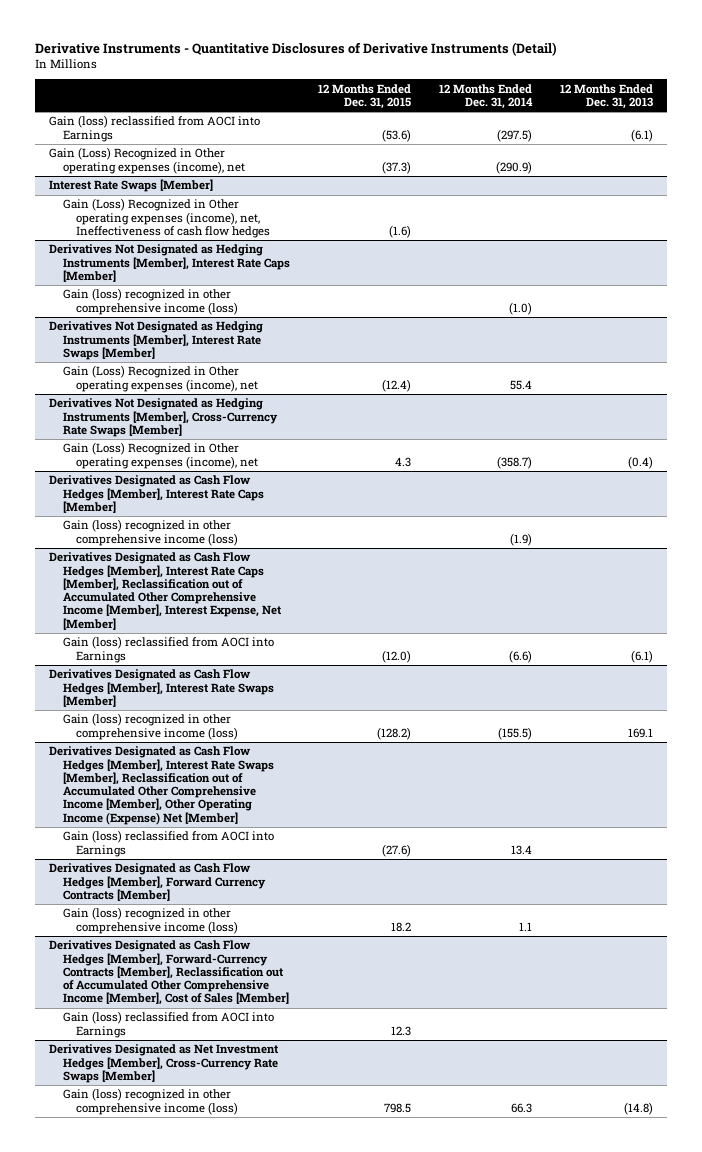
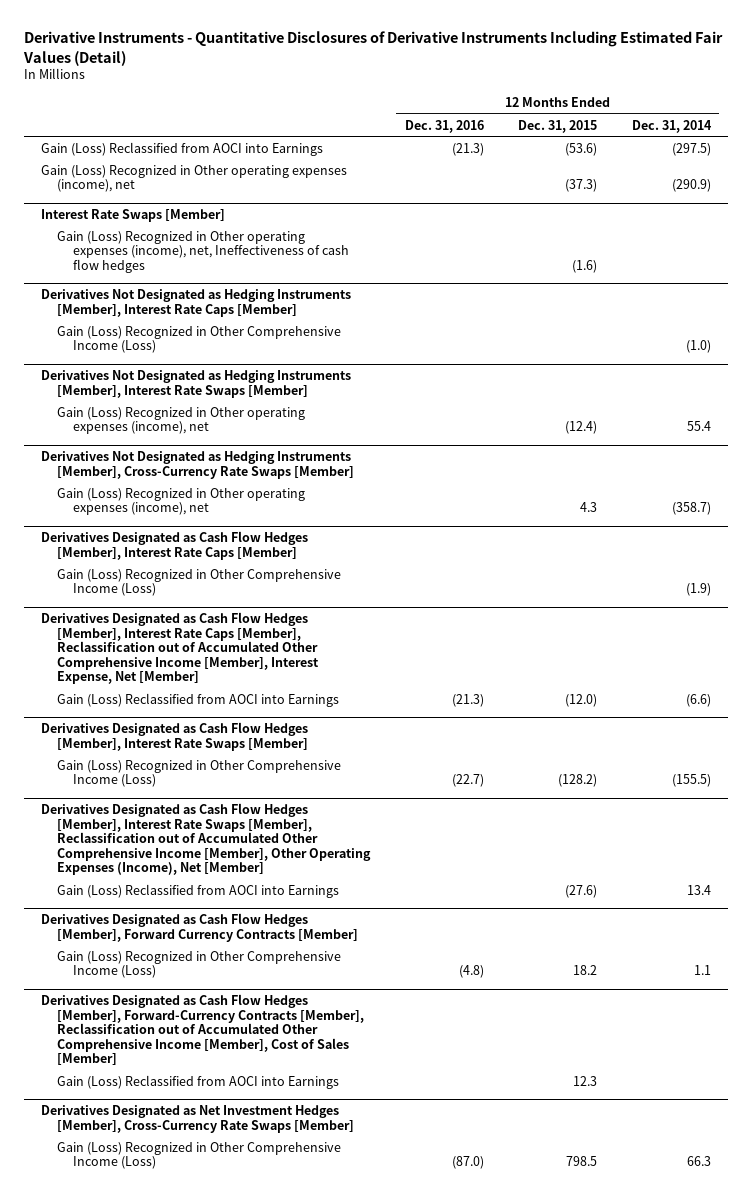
[35,41,558,56] Derivative Instruments - Quantitative Disclosures of Derivative Instruments (Detail) -> [22,31,723,66] Derivative Instruments - Quantitative Disclosures of Derivative Instruments Including Estimated Fair Values (Detail)
[559,83,653,109] 12 Months Ended Dec. 31, 2013 -> none
none -> [404,119,484,133] Dec. 31, 2016
[49,115,261,142] Gain (loss) reclassified from AOCI into Earnings -> [41,141,324,156] Gain (Loss) Reclassified from AOCI into Earnings
[62,288,239,315] Gain (loss) recognized in other comprehensive income (loss) -> [57,325,342,354] Gain (Loss) Recognized in Other Comprehensive Income (Loss)
[62,519,239,546] Gain (loss) recognized in other comprehensive income (loss) -> [57,568,342,597] Gain (Loss) Recognized in Other Comprehensive Income (Loss)
[62,636,274,663] Gain (loss) reclassified from AOCI into Earnings -> [57,692,340,707] Gain (Loss) Reclassified from AOCI into Earnings
[62,713,239,740] Gain (loss) recognized in other comprehensive income (loss) -> [57,759,342,788] Gain (Loss) Recognized in Other Comprehensive Income (Loss)
[49,746,274,825] Derivatives Designated as Cash Flow Hedges [Member], Interest Rate Swaps [Member], Reclassification out of Accumulated Other Comprehensive Income [Member], Other Operating Income (Expense) Net [Member] -> [41,802,372,876] Derivatives Designated as Cash Flow Hedges [Member], Interest Rate Swaps [Member], Reclassification out of Accumulated Other Comprehensive Income [Member], Other Operating Expenses (Income), Net [Member]
[62,830,274,857] Gain (loss) reclassified from AOCI into Earnings -> [57,883,340,898] Gain (Loss) Reclassified from AOCI into Earnings
[62,907,239,934] Gain (loss) recognized in other comprehensive income (loss) -> [57,950,342,979] Gain (Loss) Recognized in Other Comprehensive Income (Loss)
[62,1011,274,1038] Gain (loss) reclassified from AOCI into Earnings -> [57,1074,340,1089] Gain (Loss) Reclassified from AOCI into Earnings
[62,1088,239,1115] Gain (loss) recognized in other comprehensive income (loss) -> [57,1141,342,1170] Gain (Loss) Recognized in Other Comprehensive Income (Loss)

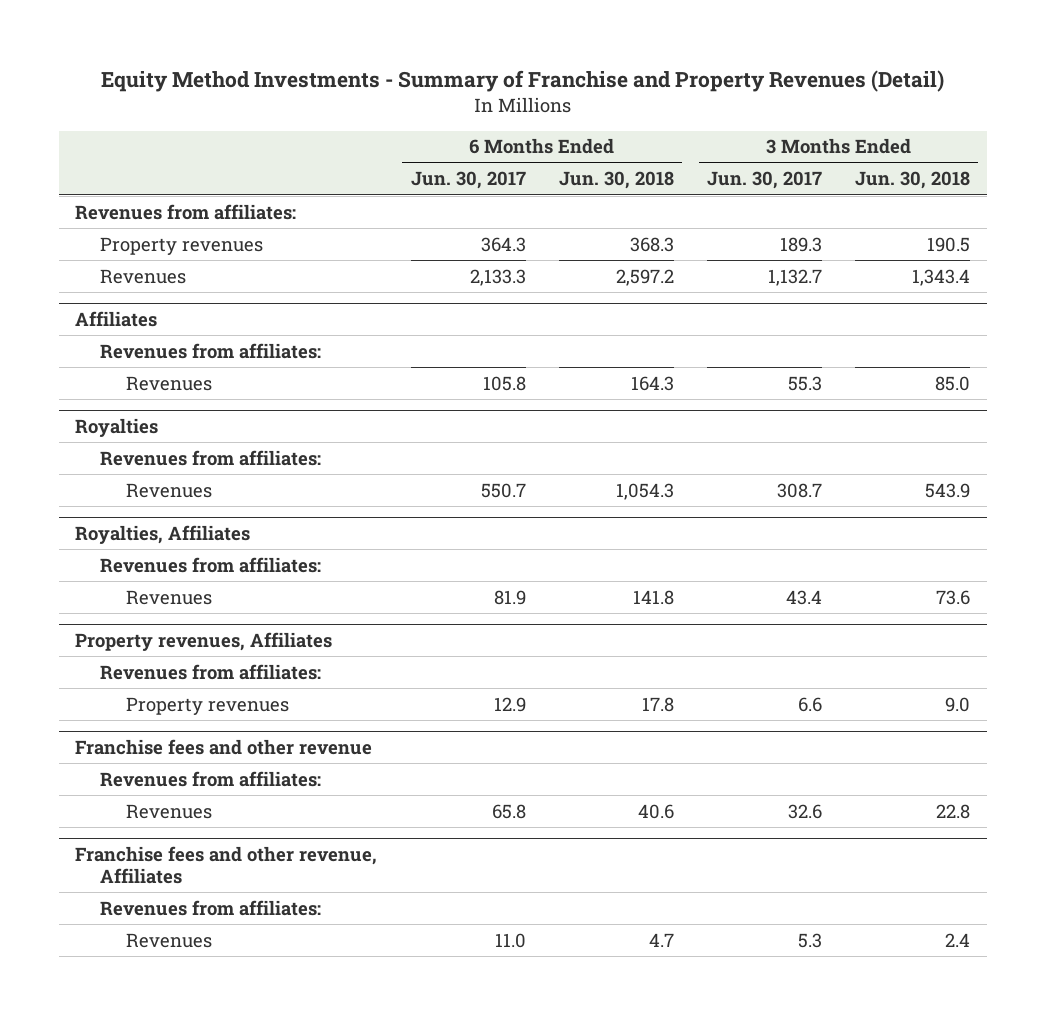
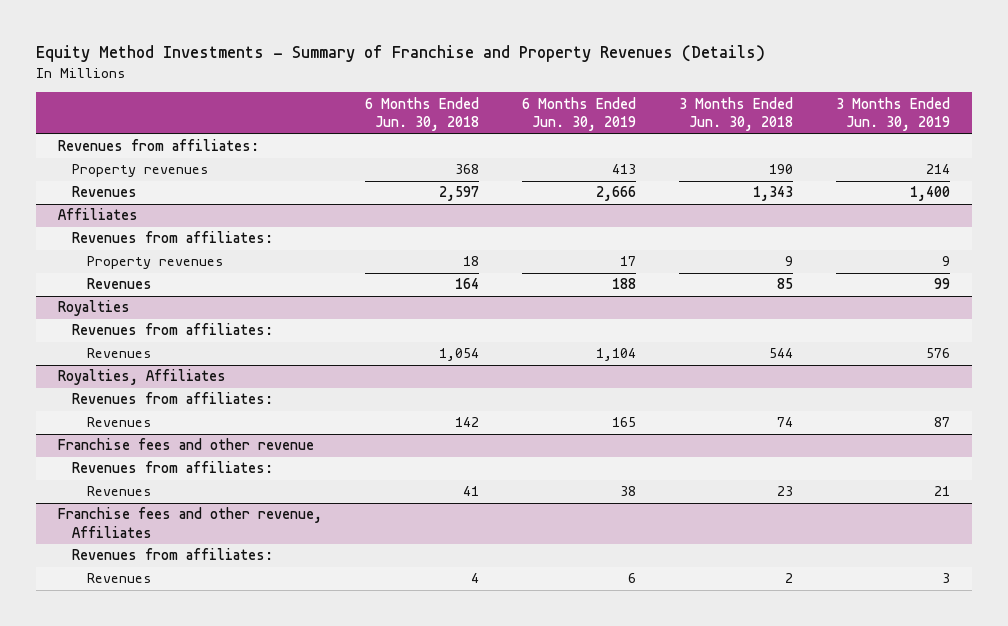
[100,70,944,93] Equity Method Investments - Summary of Franchise and Property Revenues (Detail) -> [35,45,765,63] Equity Method Investments - Summary of Franchise and Property Revenues (Details)
[410,171,526,190] Jun. 30, 2017 -> none
[706,171,822,190] Jun. 30, 2017 -> none
none -> [522,96,637,132] 6 Months Ended Jun. 30, 2019
none -> [836,96,951,132] 3 Months Ended Jun. 30, 2019
[629,236,674,252] 368.3 -> [454,164,479,175] 368
[927,236,971,252] 190.5 -> [769,164,794,175] 190
[615,268,674,286] 2,597.2 -> [438,186,479,202] 2,597
[912,268,971,286] 1,343.4 -> [753,186,794,202] 1,343
none -> [86,256,224,270] Property revenues
[630,375,674,391] 164.3 -> [454,278,479,290] 164
[935,375,971,391] 85.0 -> [777,278,794,290] 85
[615,482,674,500] 1,054.3 -> [438,348,479,362] 1,054
[925,482,971,498] 543.9 -> [769,348,794,359] 544
[75,631,333,651] Property revenues, Affiliates -> none
[100,663,322,680] Revenues from affiliates: -> none
[125,696,289,715] Property revenues -> none
[632,589,674,605] 141.8 -> [454,417,479,428] 142
[936,589,971,605] 73.6 -> [777,417,794,428] 74
[637,803,674,819] 40.6 -> [462,486,479,497] 41
[936,803,971,819] 22.8 -> [777,486,794,497] 23
[648,932,674,947] 4.7 -> [470,573,479,584] 4
[945,932,971,947] 2.4 -> [785,573,794,584] 2

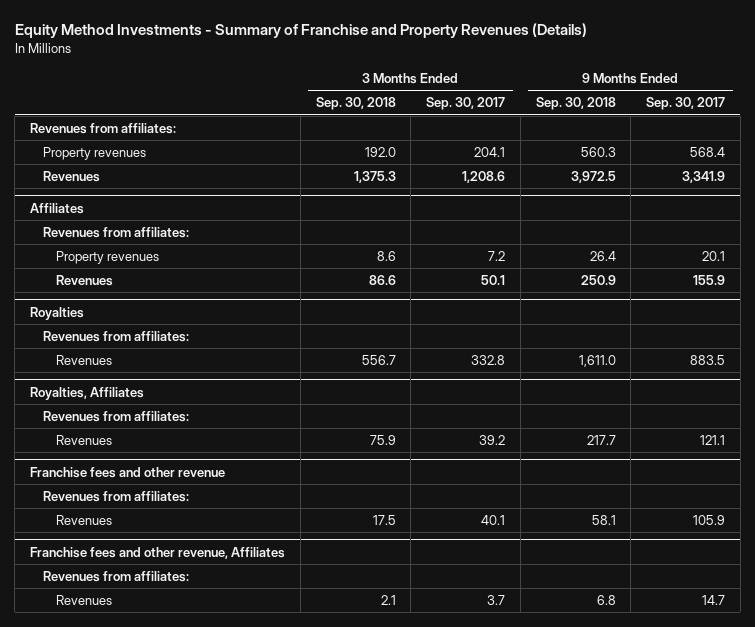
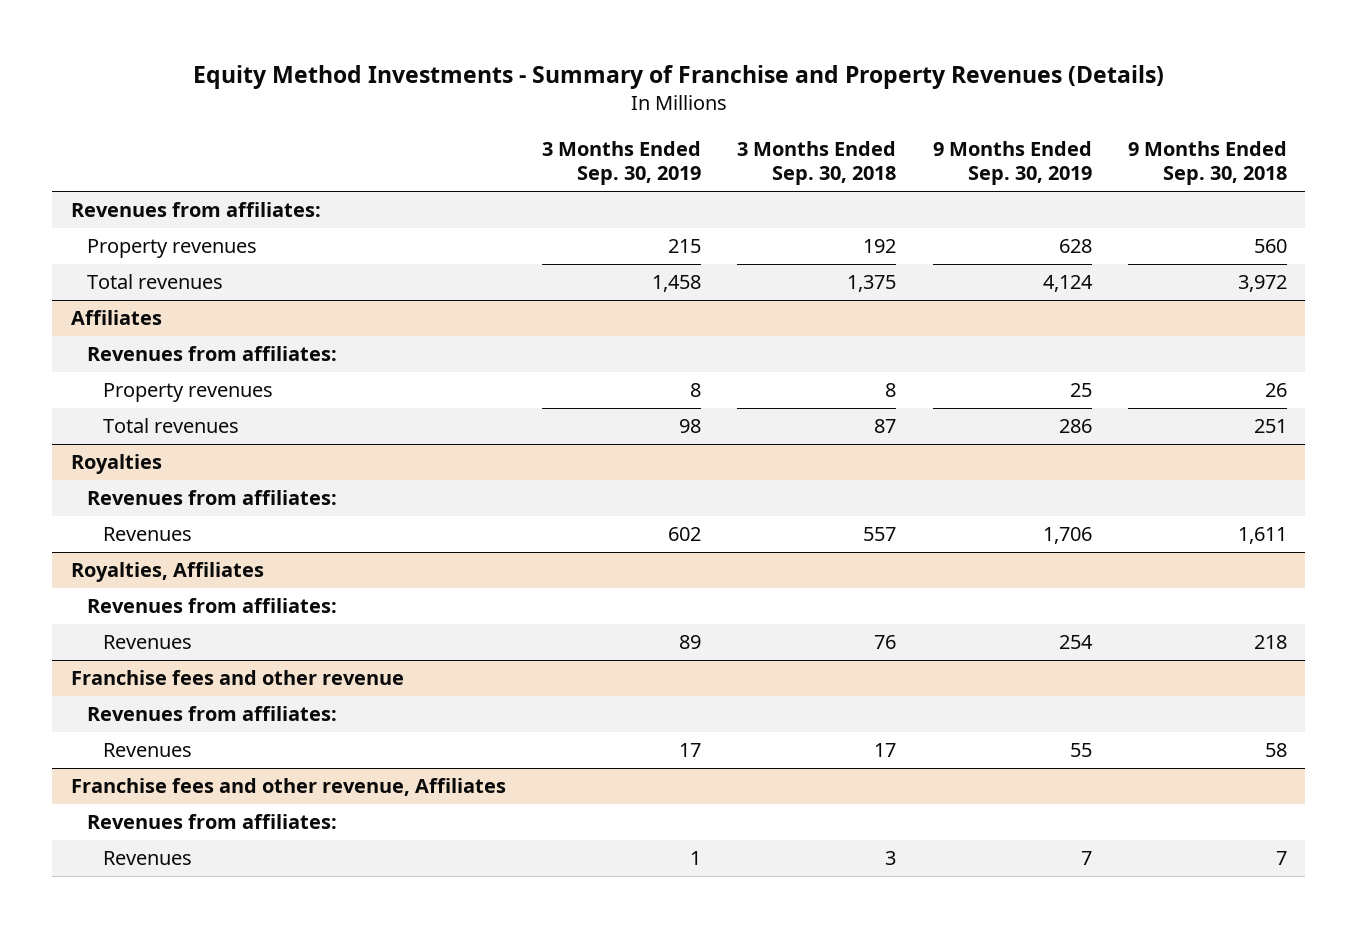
[426,97,506,111] Sep. 30, 2017 -> none
[646,97,726,111] Sep. 30, 2017 -> none
none -> [541,140,701,186] 3 Months Ended Sep. 30, 2019
none -> [932,140,1092,186] 9 Months Ended Sep. 30, 2019
[364,146,396,157] 192.0 -> [863,239,897,254] 192
[580,146,616,157] 560.3 -> [1253,239,1287,254] 560
[42,170,100,182] Revenues -> [87,274,224,290] Total revenues
[353,170,396,183] 1,375.3 -> [847,275,897,293] 1,375
[570,170,616,183] 3,972.5 -> [1237,275,1287,293] 3,972
[376,250,396,261] 8.6 -> [885,383,897,398] 8
[589,250,616,261] 26.4 -> [1264,383,1287,398] 26
[55,274,113,286] Revenues -> [103,418,240,434] Total revenues
[368,274,396,285] 86.6 -> [874,419,897,434] 87
[580,274,616,285] 250.9 -> [1253,419,1287,434] 251
[361,354,396,365] 556.7 -> [863,527,897,542] 557
[578,354,616,367] 1,611.0 -> [1237,527,1287,545] 1,611
[369,434,396,445] 75.9 -> [874,635,897,650] 76
[586,434,616,445] 217.7 -> [1253,635,1287,650] 218
[372,514,396,525] 17.5 -> [874,743,897,758] 17
[591,514,616,525] 58.1 -> [1264,743,1287,758] 58
[380,594,396,605] 2.1 -> [885,851,897,866] 3
[596,594,616,605] 6.8 -> [1275,851,1287,866] 7

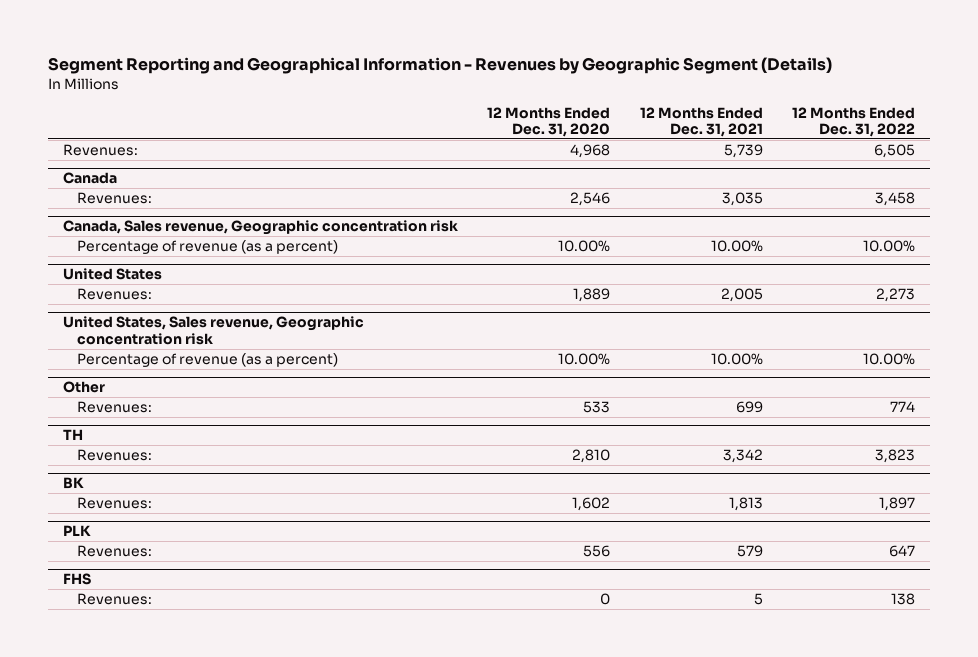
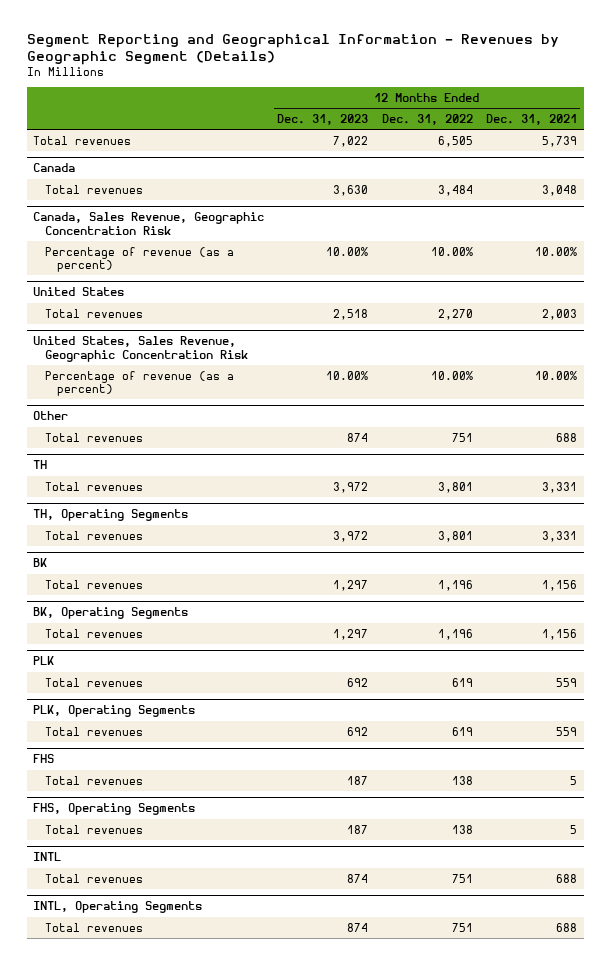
[487,106,611,137] 12 Months Ended Dec. 31, 2020 -> none
none -> [277,114,369,126] Dec. 31, 2023
[63,144,139,157] Revenues: -> [33,135,132,145] Total revenues
[77,192,153,205] Revenues: -> [44,184,143,194] Total revenues
[721,192,763,207] 3,035 -> [541,184,577,196] 3,048
[875,192,916,207] 3,458 -> [437,184,473,196] 3,484
[63,220,459,236] Canada, Sales revenue, Geographic concentration risk -> [33,212,265,235] Canada, Sales Revenue, Geographic Concentration Risk
[77,288,153,301] Revenues: -> [44,308,143,318] Total revenues
[720,288,763,303] 2,005 -> [541,308,577,320] 2,003
[876,288,916,303] 2,273 -> [437,308,473,320] 2,270
[63,316,365,345] United States, Sales revenue, Geographic concentration risk -> [33,336,248,362] United States, Sales Revenue, Geographic Concentration Risk
[77,401,153,414] Revenues: -> [44,432,143,442] Total revenues
[735,401,763,414] 699 -> [555,432,577,442] 688
[890,401,916,413] 774 -> [451,432,473,442] 751
[77,449,153,462] Revenues: -> [44,481,143,491] Total revenues
[722,449,763,464] 3,342 -> [541,481,577,493] 3,331
[875,449,916,464] 3,823 -> [437,481,473,493] 3,801
none -> [33,509,189,522] TH, Operating Segments
none -> [44,530,143,540] Total revenues
[77,497,153,510] Revenues: -> [44,579,143,589] Total revenues
[728,497,763,512] 1,813 -> [541,579,577,591] 1,156
[879,497,916,512] 1,897 -> [437,579,473,591] 1,196
none -> [33,607,189,620] BK, Operating Segments
none -> [44,628,143,638] Total revenues
[77,545,153,558] Revenues: -> [44,677,143,687] Total revenues
[736,545,763,558] 579 -> [555,677,577,687] 559
[889,545,916,558] 647 -> [451,677,473,687] 619
none -> [33,705,196,718] PLK, Operating Segments
none -> [44,726,143,736] Total revenues
[77,593,153,606] Revenues: -> [44,775,143,785] Total revenues
none -> [33,803,196,816] FHS, Operating Segments
none -> [44,824,143,834] Total revenues
none -> [33,852,62,862] INTL
none -> [44,873,143,883] Total revenues
none -> [33,901,203,914] INTL, Operating Segments
none -> [44,922,143,932] Total revenues

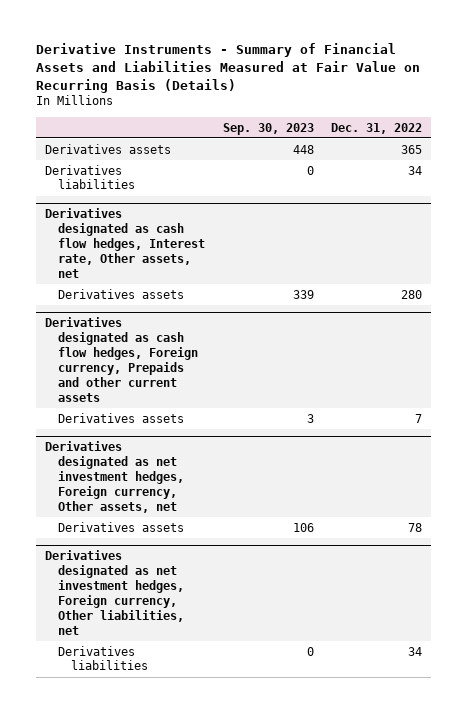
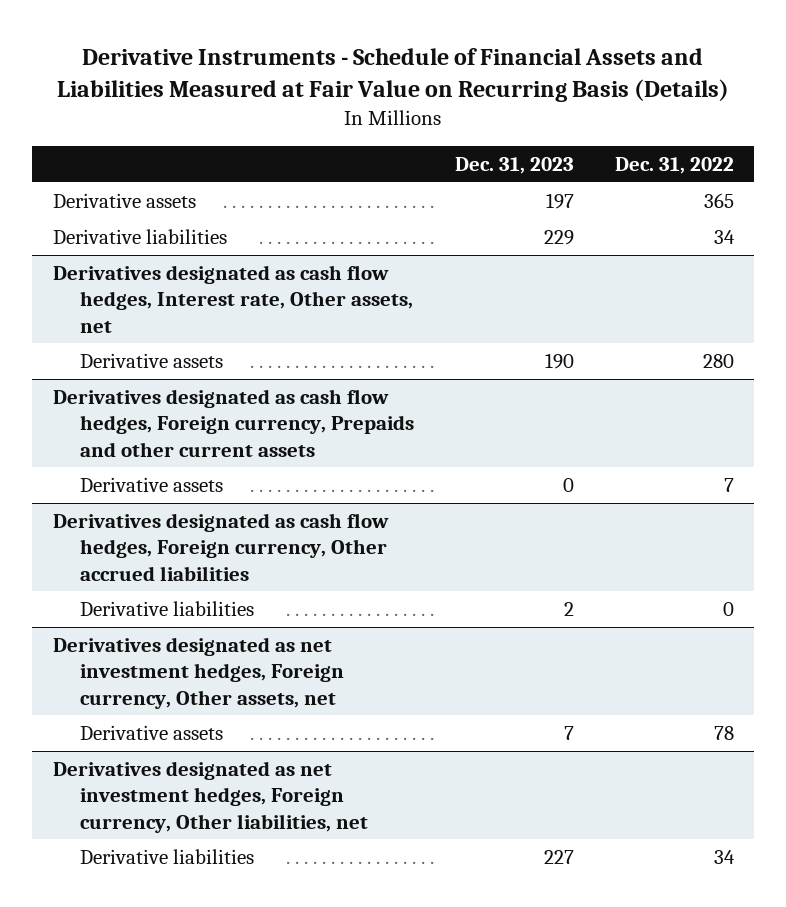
[36,43,421,93] Derivative Instruments - Summary of Financial Assets and Liabilities Measured at Fair Value on Recurring Basis (Details) -> [57,47,730,102] Derivative Instruments - Schedule of Financial Assets and Liabilities Measured at Fair Value on Recurring Basis (Details)
[222,122,314,135] Sep. 30, 2023 -> none
none -> [454,156,574,174] Dec. 31, 2023
[45,143,172,154] Derivatives assets -> [52,192,196,208] Derivative assets
[45,164,136,190] Derivatives liabilities -> [52,228,227,244] Derivative liabilities
[58,288,185,299] Derivatives assets -> [79,352,223,368] Derivative assets
[58,412,185,423] Derivatives assets -> [79,476,223,492] Derivative assets
none -> [52,512,389,581] Derivatives designated as cash flow hedges, Foreign currency, Other accrued liabilities
none -> [79,600,254,616] Derivative liabilities
[58,521,185,532] Derivatives assets -> [79,724,223,740] Derivative assets
[58,645,149,671] Derivatives liabilities -> [79,848,254,864] Derivative liabilities

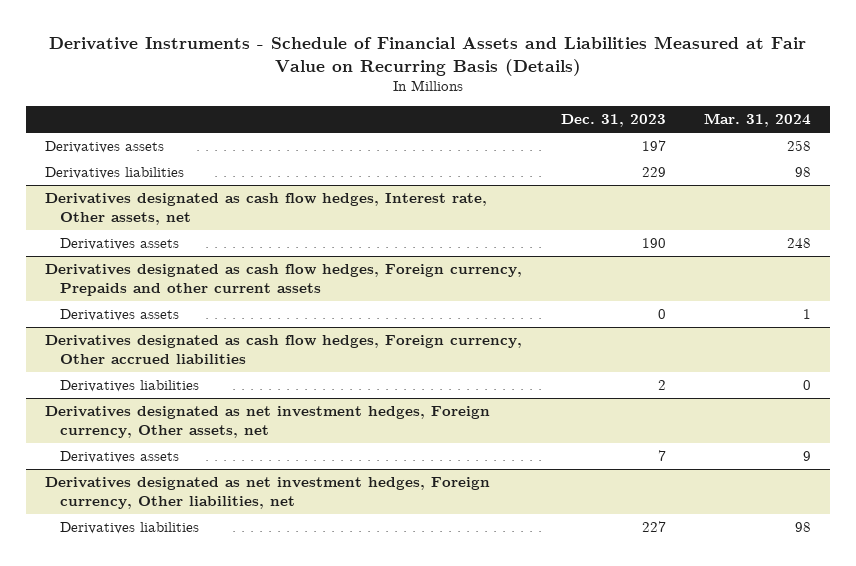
[614,156,734,174] Dec. 31, 2022 -> none
none -> [703,113,811,128] Mar. 31, 2024
[52,192,196,208] Derivative assets -> [45,141,165,154] Derivatives assets
[52,228,227,244] Derivative liabilities -> [45,167,185,180] Derivatives liabilities
[79,352,223,368] Derivative assets -> [60,238,180,251] Derivatives assets
[79,476,223,492] Derivative assets -> [60,309,180,322] Derivatives assets
[79,600,254,616] Derivative liabilities -> [60,380,200,393] Derivatives liabilities
[79,724,223,740] Derivative assets -> [60,451,180,464] Derivatives assets
[79,848,254,864] Derivative liabilities -> [60,522,200,535] Derivatives liabilities

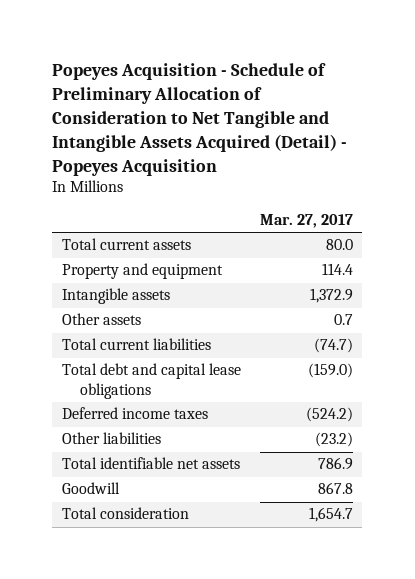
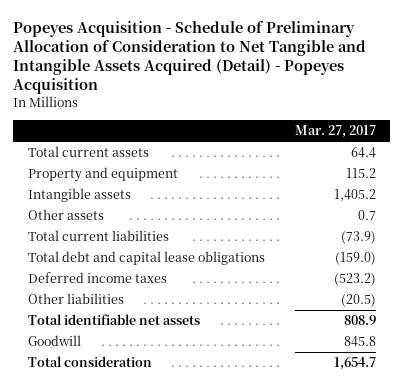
[325,239,353,251] 80.0 -> [350,147,376,159] 64.4
[321,263,353,276] 114.4 -> [345,168,376,179] 115.2
[309,288,353,304] 1,372.9 -> [333,189,376,202] 1,405.2
[313,338,353,354] (74.7) -> [340,231,376,245] (73.9)
[305,407,353,423] (524.2) -> [333,273,376,287] (523.2)
[314,432,353,448] (23.2) -> [340,294,376,308] (20.5)
[317,457,353,471] 786.9 -> [343,315,376,326] 808.9
[317,482,353,495] 867.8 -> [343,336,376,348] 845.8

